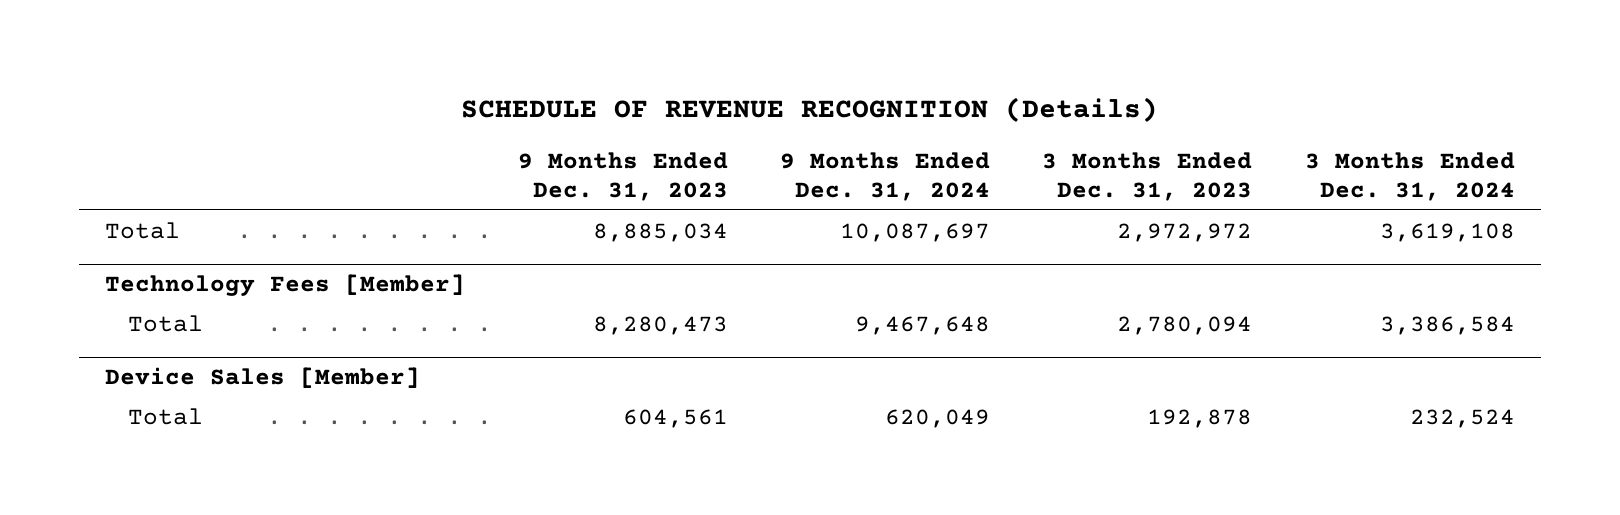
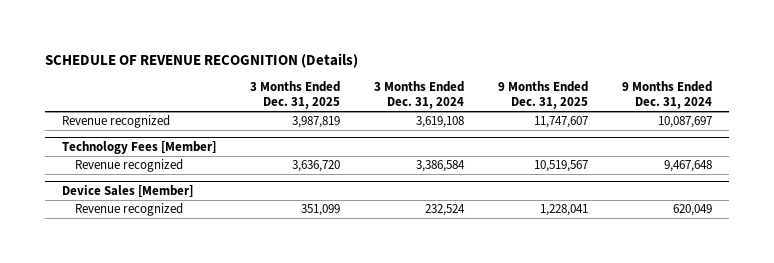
[517,151,728,202] 9 Months Ended Dec. 31, 2023 -> none
[1042,151,1253,202] 3 Months Ended Dec. 31, 2023 -> none
none -> [249,80,340,110] 3 Months Ended Dec. 31, 2025
none -> [497,80,588,110] 9 Months Ended Dec. 31, 2025
[105,221,181,239] Total -> [61,115,170,129] Revenue recognized
[128,314,204,332] Total -> [74,159,183,173] Revenue recognized
[128,407,204,425] Total -> [74,203,183,217] Revenue recognized

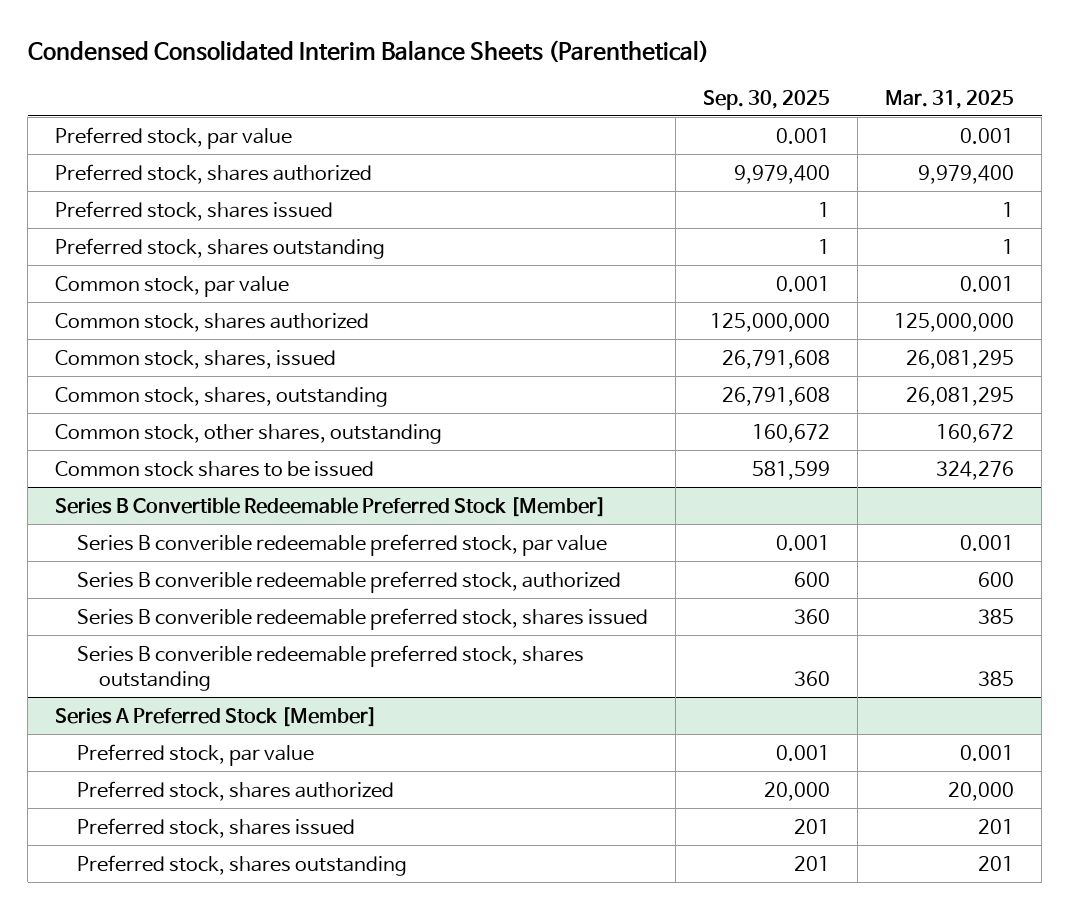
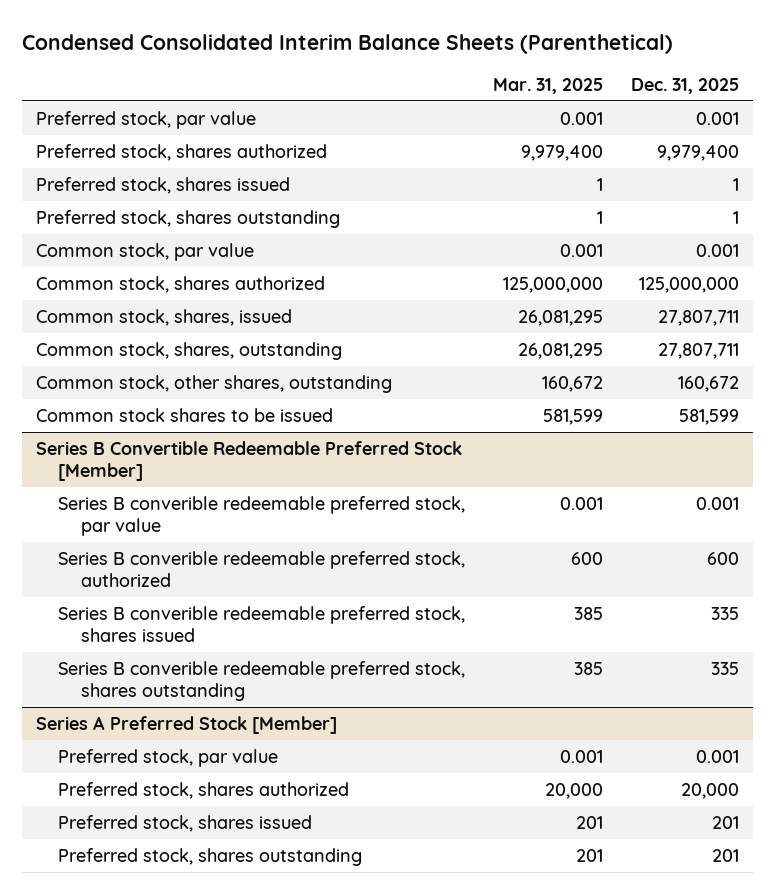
[703,89,831,110] Sep. 30, 2025 -> none
none -> [630,77,739,94] Dec. 31, 2025
[936,460,1015,480] 324,276 -> [543,408,604,425] 581,599

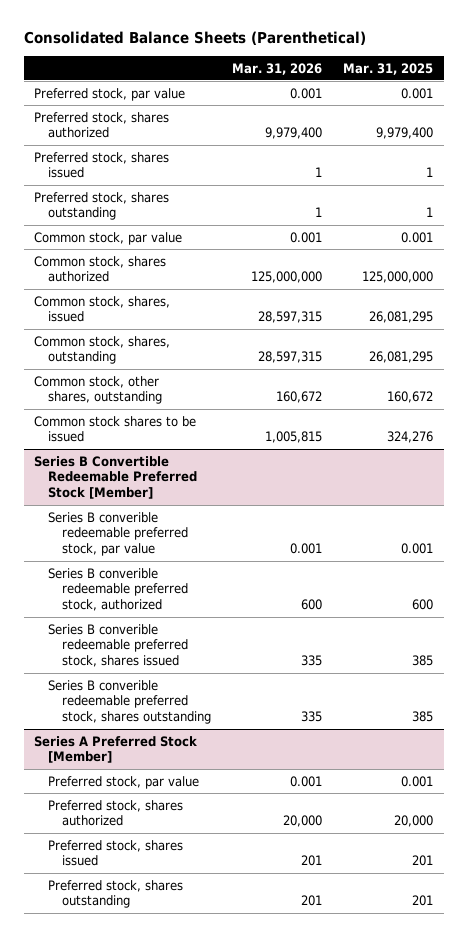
[21,33,673,54] Condensed Consolidated Interim Balance Sheets (Parenthetical) -> [23,31,366,46] Consolidated Balance Sheets (Parenthetical)
[630,77,739,94] Dec. 31, 2025 -> none
none -> [232,62,323,75] Mar. 31, 2026
[543,408,604,425] 581,599 -> [387,431,434,444] 324,276

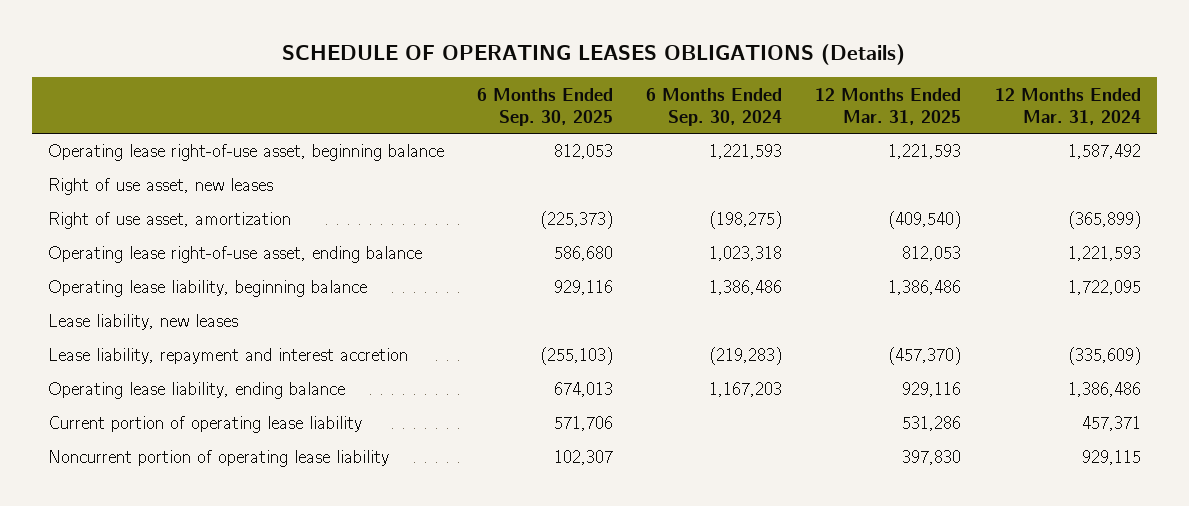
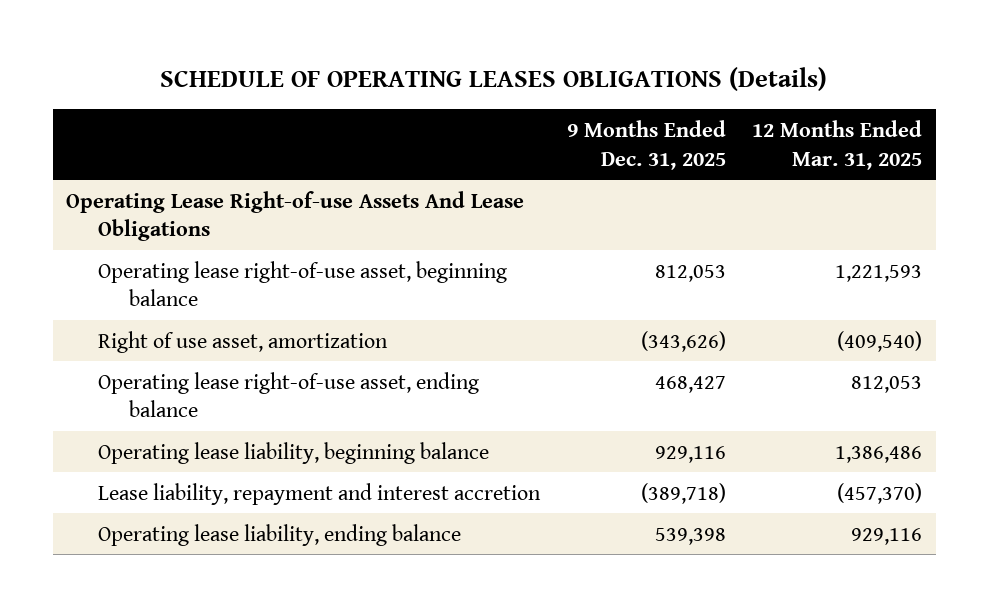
[477,87,614,126] 6 Months Ended Sep. 30, 2025 -> none
[646,87,783,126] 6 Months Ended Sep. 30, 2024 -> none
[994,87,1141,125] 12 Months Ended Mar. 31, 2024 -> none
none -> [566,119,726,170] 9 Months Ended Dec. 31, 2025
none -> [66,190,525,242] Operating Lease Right-of-use Assets And Lease Obligations
[48,178,274,196] Right of use asset, new leases -> none
[48,314,239,331] Lease liability, new leases -> none
[48,416,363,434] Current portion of operating lease liability -> none
[48,450,390,468] Noncurrent portion of operating lease liability -> none

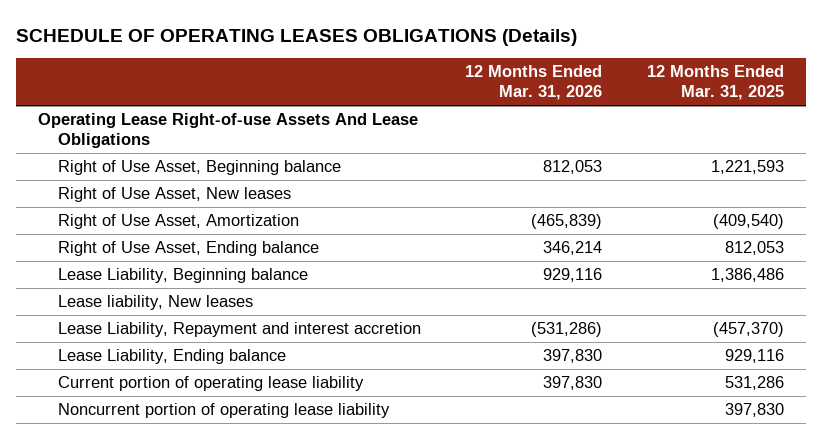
[566,119,726,170] 9 Months Ended Dec. 31, 2025 -> none
none -> [465,65,603,101] 12 Months Ended Mar. 31, 2026
[97,260,507,307] Operating lease right-of-use asset, beginning balance -> [58,160,342,176] Right of Use Asset, Beginning balance
none -> [58,187,292,203] Right of Use Asset, New leases
[97,330,388,353] Right of use asset, amortization -> [58,214,300,230] Right of Use Asset, Amortization
[97,371,479,418] Operating lease right-of-use asset, ending balance -> [58,241,320,257] Right of Use Asset, Ending balance
[97,441,489,464] Operating lease liability, beginning balance -> [58,268,309,284] Lease Liability, Beginning balance
none -> [58,295,254,311] Lease liability, New leases
[97,482,541,505] Lease liability, repayment and interest accretion -> [58,322,422,338] Lease Liability, Repayment and interest accretion
[97,523,461,546] Operating lease liability, ending balance -> [58,349,287,365] Lease Liability, Ending balance
none -> [58,376,365,392] Current portion of operating lease liability
none -> [58,403,391,419] Noncurrent portion of operating lease liability

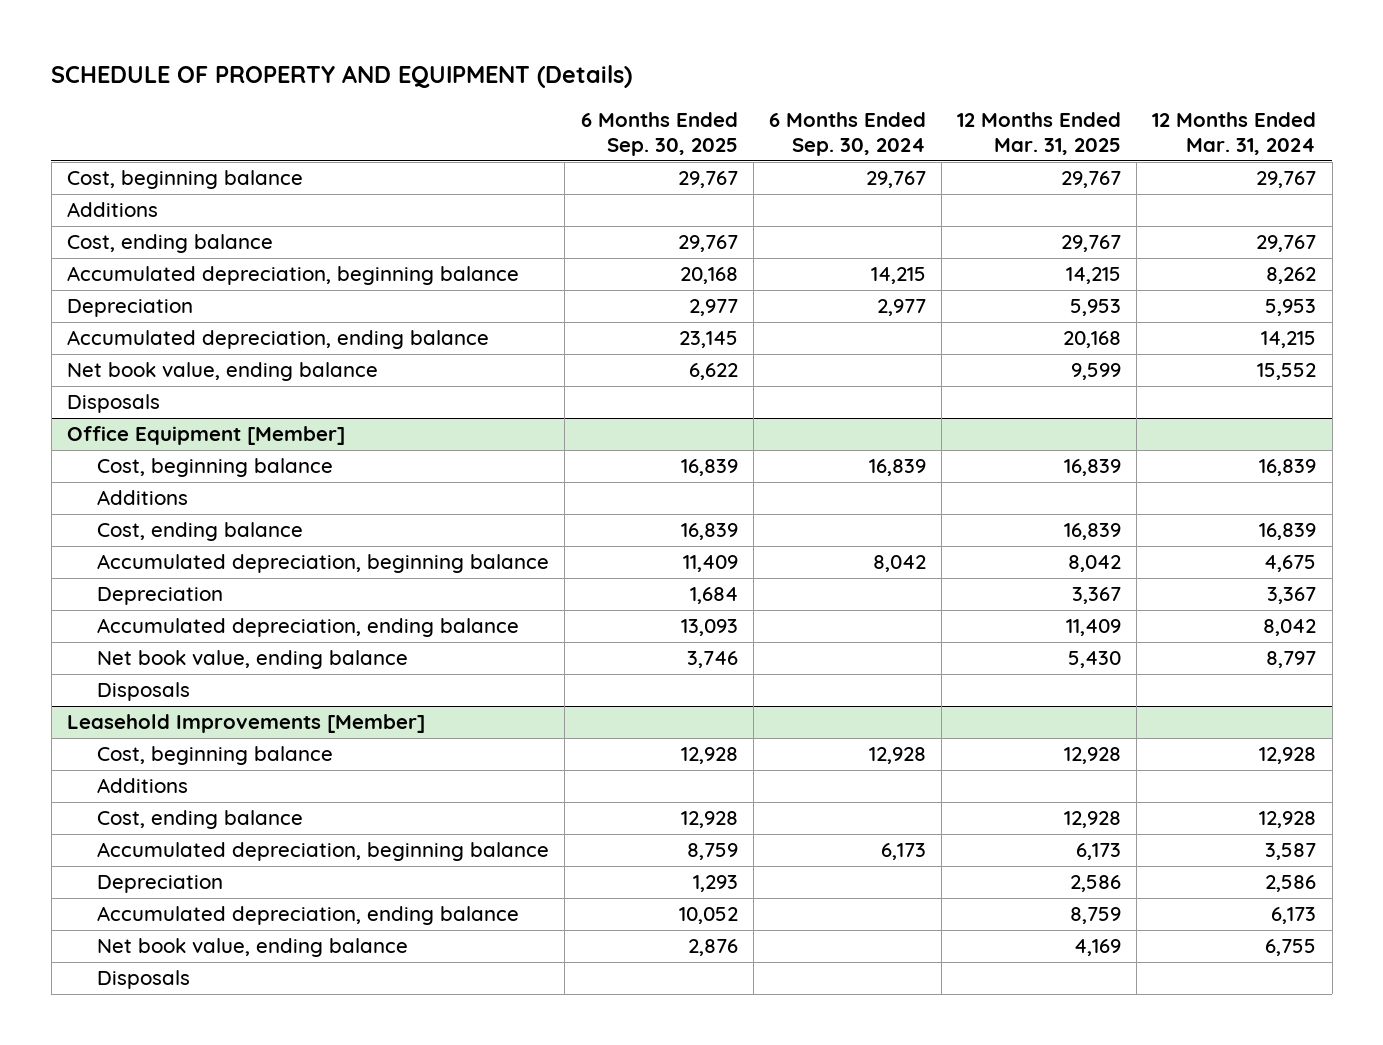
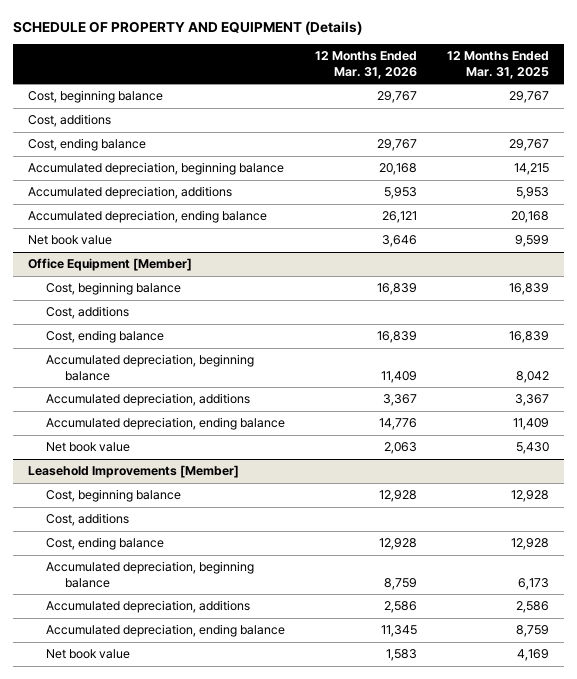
[580,111,738,157] 6 Months Ended Sep. 30, 2025 -> none
[768,111,926,157] 6 Months Ended Sep. 30, 2024 -> none
[1152,111,1317,156] 12 Months Ended Mar. 31, 2024 -> none
none -> [315,51,418,79] 12 Months Ended Mar. 31, 2026
[66,202,158,218] Additions -> [27,114,111,128] Cost, additions
[66,299,193,318] Depreciation -> [27,186,232,200] Accumulated depreciation, additions
[66,394,160,414] Disposals -> none
[66,362,378,382] Net book value, ending balance -> [27,235,112,246] Net book value
[97,490,189,506] Additions -> [46,306,130,320] Cost, additions
[97,587,224,606] Depreciation -> [46,393,251,407] Accumulated depreciation, additions
[97,682,191,702] Disposals -> none
[97,650,409,670] Net book value, ending balance -> [46,442,131,453] Net book value
[97,778,189,794] Additions -> [46,513,130,527] Cost, additions
[97,875,224,894] Depreciation -> [46,600,251,614] Accumulated depreciation, additions
[97,970,191,990] Disposals -> none
[97,938,409,958] Net book value, ending balance -> [46,649,131,660] Net book value

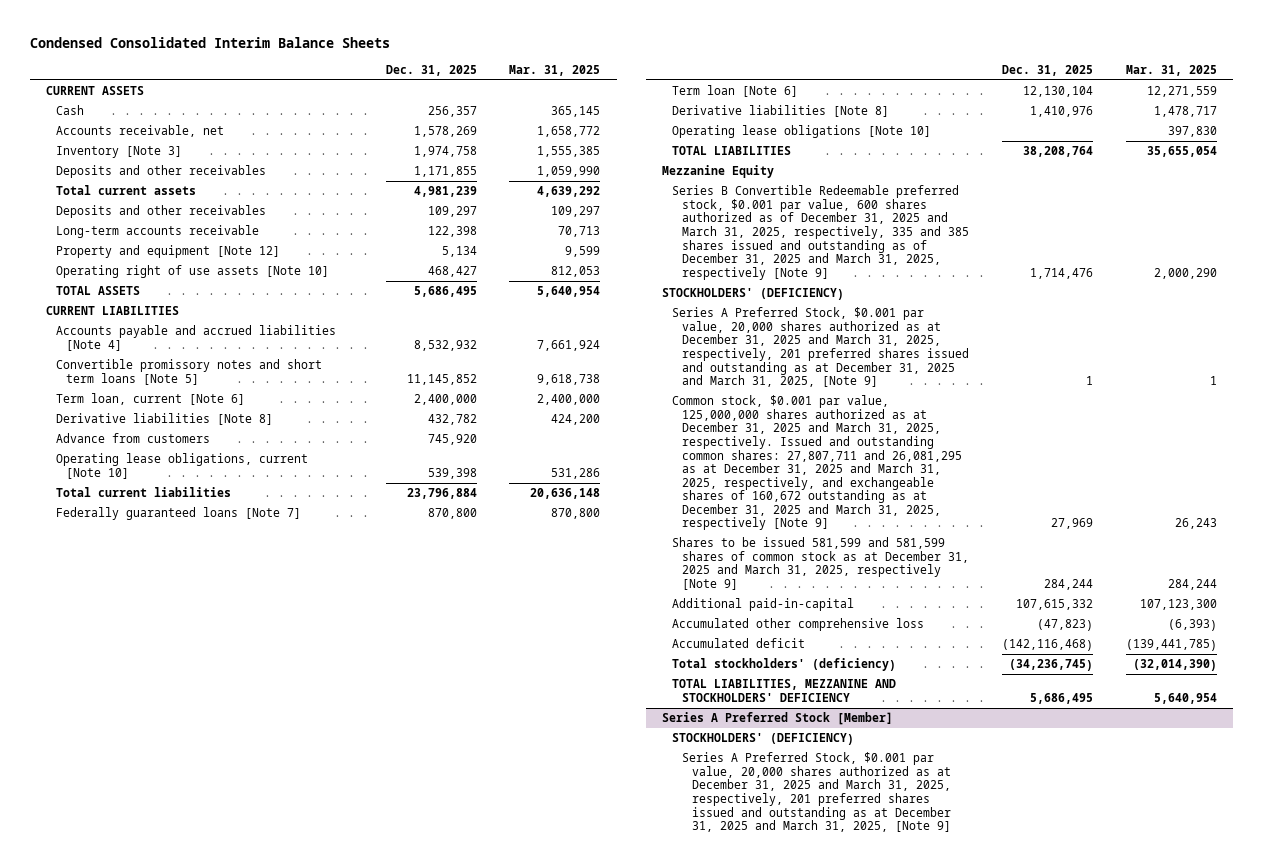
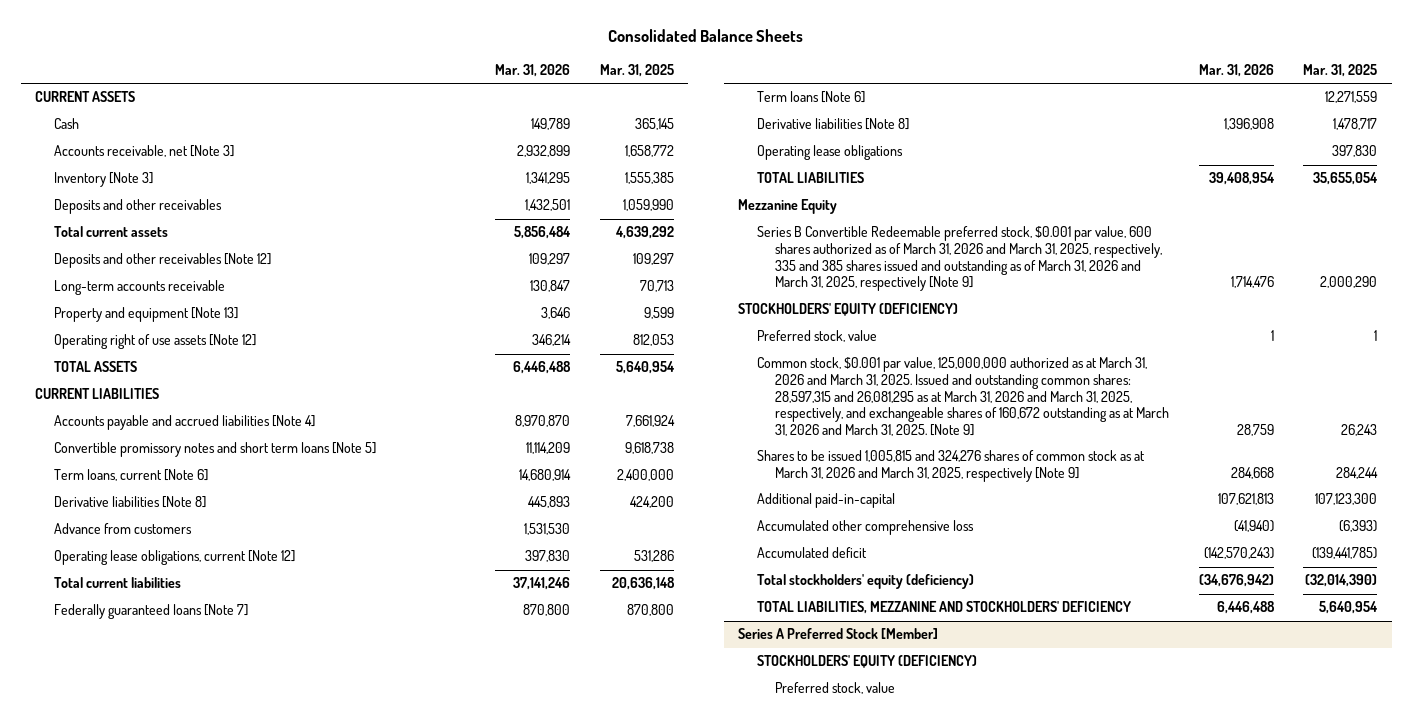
[29,36,390,48] Condensed Consolidated Interim Balance Sheets -> [608,29,804,43] Consolidated Balance Sheets
[385,64,477,76] Dec. 31, 2025 -> none
none -> [495,64,571,78] Mar. 31, 2026
[56,125,225,138] Accounts receivable, net -> [53,145,234,158] Accounts receivable, net [Note 3]
[56,205,267,219] Deposits and other receivables -> [53,253,271,269] Deposits and other receivables [Note 12]
[56,245,281,259] Property and equipment [Note 12] -> [53,307,238,323] Property and equipment [Note 13]
[56,265,330,279] Operating right of use assets [Note 10] -> [53,334,256,350] Operating right of use assets [Note 12]
[56,393,246,406] Term loan, current [Note 6] -> [53,469,208,482] Term loans, current [Note 6]
[56,453,309,479] Operating lease obligations, current [Note 10] -> [53,550,295,566] Operating lease obligations, current [Note 12]
[672,85,799,98] Term loan [Note 6] -> [756,91,865,104] Term loans [Note 6]
[672,125,932,139] Operating lease obligations [Note 10] -> [756,145,903,161] Operating lease obligations
[672,185,970,280] Series B Convertible Redeemable preferred stock, $0.001 par value, 600 shares authorized as of December 31, 2025 and March 31, 2025, respectively, 335 and 385 shares issued and outstanding as of December 31, 2025 and March 31, 2025, respectively [Note 9] -> [756,226,1163,292] Series B Convertible Redeemable preferred stock, $0.001 par value, 600 shares authorized as of March 31, 2026 and March 31, 2025, respectively, 335 and 385 shares issued and outstanding as of March 31, 2026 and March 31, 2025, respectively [Note 9]
[662,288,845,301] STOCKHOLDERS' (DEFICIENCY) -> [738,303,959,317] STOCKHOLDERS' EQUITY (DEFICIENCY)
[672,307,970,388] Series A Preferred Stock, $0.001 par value, 20,000 shares authorized as at December 31, 2025 and March 31, 2025, respectively, 201 preferred shares issued and outstanding as at December 31, 2025 and March 31, 2025, [Note 9] -> [756,330,877,343] Preferred stock, value
[672,395,963,531] Common stock, $0.001 par value, 125,000,000 shares authorized as at December 31, 2025 and March 31, 2025, respectively. Issued and outstanding common shares: 27,807,711 and 26,081,295 as at December 31, 2025 and March 31, 2025, respectively, and exchangeable shares of 160,672 outstanding as at December 31, 2025 and March 31, 2025, respectively [Note 9] -> [756,357,1170,437] Common stock, $0.001 par value, 125,000,000 authorized as at March 31, 2026 and March 31, 2025. Issued and outstanding common shares: 28,597,315 and 26,081,295 as at March 31, 2026 and March 31, 2025, respectively, and exchangeable shares of 160,672 outstanding as at March 31, 2026 and March 31, 2025. [Note 9]
[672,537,970,591] Shares to be issued 581,599 and 581,599 shares of common stock as at December 31, 2025 and March 31, 2025, respectively [Note 9] -> [756,450,1145,483] Shares to be issued 1,005,815 and 324,276 shares of common stock as at March 31, 2026 and March 31, 2025, respectively [Note 9]
[672,658,897,672] Total stockholders' (deficiency) -> [756,574,974,590] Total stockholders' equity (deficiency)
[672,733,855,746] STOCKHOLDERS' (DEFICIENCY) -> [756,655,977,669] STOCKHOLDERS' EQUITY (DEFICIENCY)
[682,752,951,833] Series A Preferred Stock, $0.001 par value, 20,000 shares authorized as at December 31, 2025 and March 31, 2025, respectively, 201 preferred shares issued and outstanding as at December 31, 2025 and March 31, 2025, [Note 9] -> [775,682,896,695] Preferred stock, value

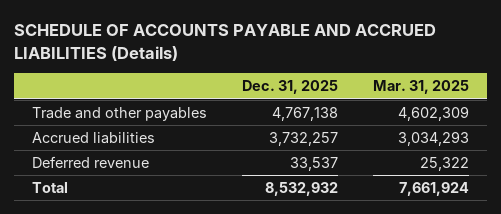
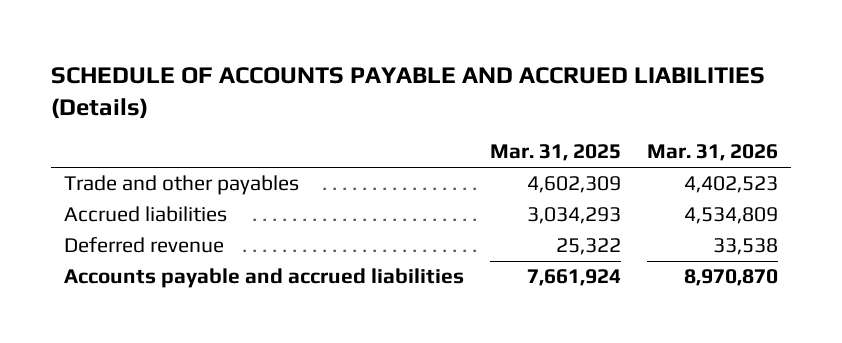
[241,80,338,95] Dec. 31, 2025 -> none
none -> [646,144,778,162] Mar. 31, 2026
[31,181,68,193] Total -> [63,268,464,289] Accounts payable and accrued liabilities

